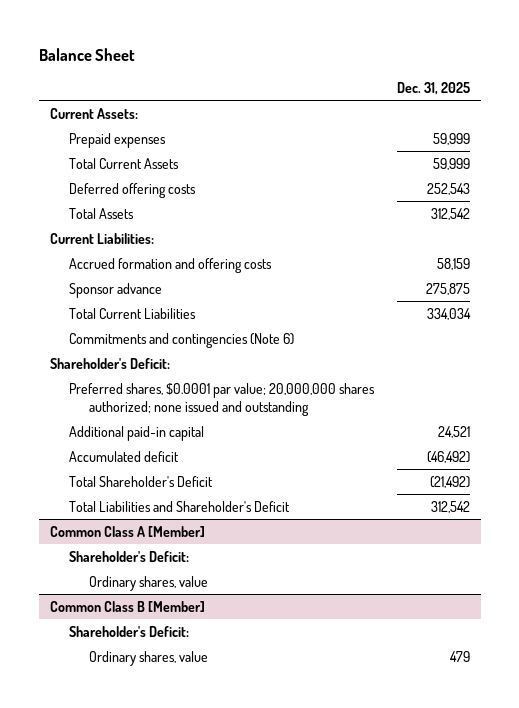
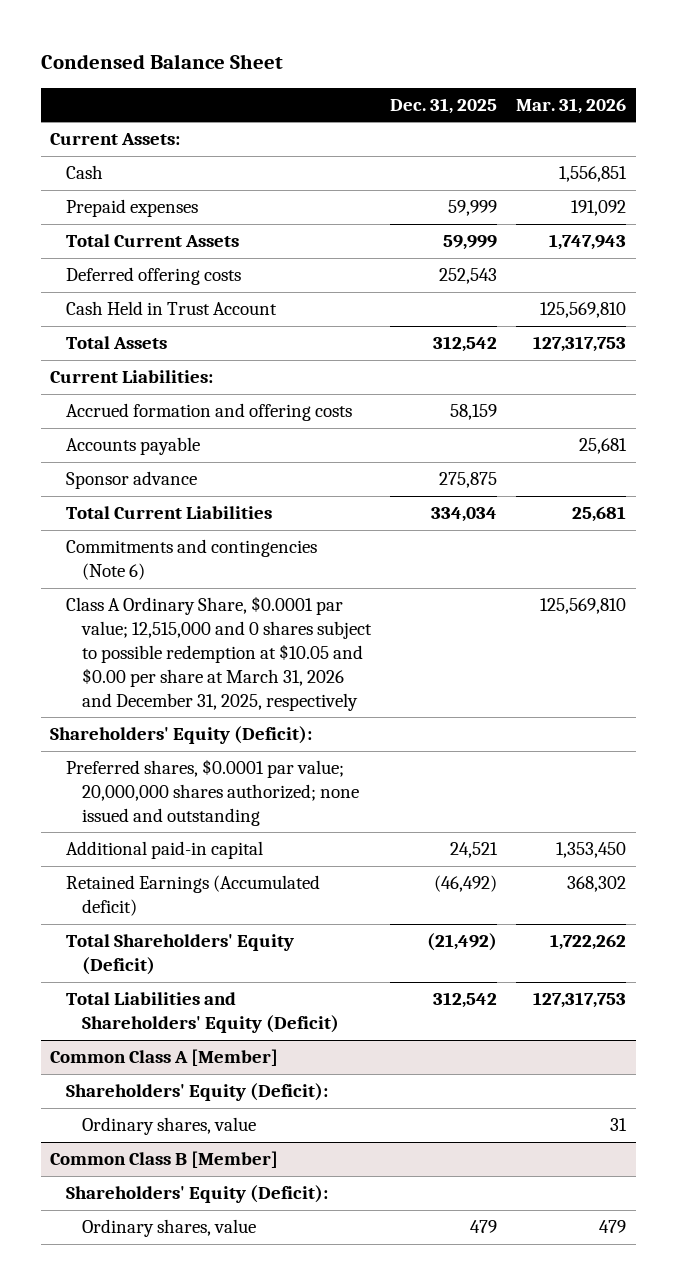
[38,47,135,61] Balance Sheet -> [40,54,283,70] Condensed Balance Sheet
none -> [516,97,627,114] Mar. 31, 2026
none -> [66,165,104,180] Cash
none -> [66,301,278,316] Cash Held in Trust Account
none -> [66,437,201,456] Accounts payable
none -> [66,596,372,711] Class A Ordinary Share, $0.0001 par value; 12,515,000 and 0 shares subject to possible redemption at $10.05 and $0.00 per share at March 31, 2026 and December 31, 2025, respectively
[49,357,170,369] Shareholder's Deficit: -> [50,726,313,745] Shareholders' Equity (Deficit):
[69,450,180,462] Accumulated deficit -> [66,875,321,916] Retained Earnings (Accumulated deficit)
[69,475,214,487] Total Shareholder's Deficit -> [66,934,295,975] Total Shareholders' Equity (Deficit)
[69,500,291,512] Total Liabilities and Shareholder's Deficit -> [66,992,339,1033] Total Liabilities and Shareholders' Equity (Deficit)
[69,550,190,562] Shareholder's Deficit: -> [66,1083,329,1102] Shareholders' Equity (Deficit):
[69,625,190,637] Shareholder's Deficit: -> [66,1185,329,1204] Shareholders' Equity (Deficit):

